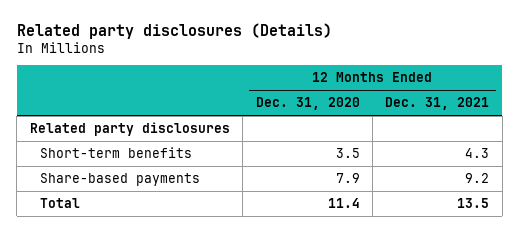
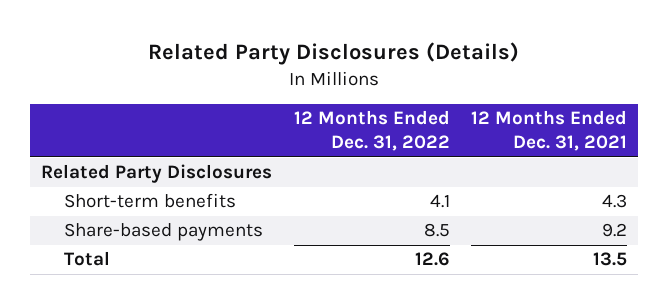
[16,23,332,40] Related party disclosures (Details) -> [148,42,520,66] Related Party Disclosures (Details)
[255,97,360,111] Dec. 31, 2020 -> none
none -> [293,110,450,152] 12 Months Ended Dec. 31, 2022
[29,121,230,136] Related party disclosures -> [40,164,272,184] Related Party Disclosures

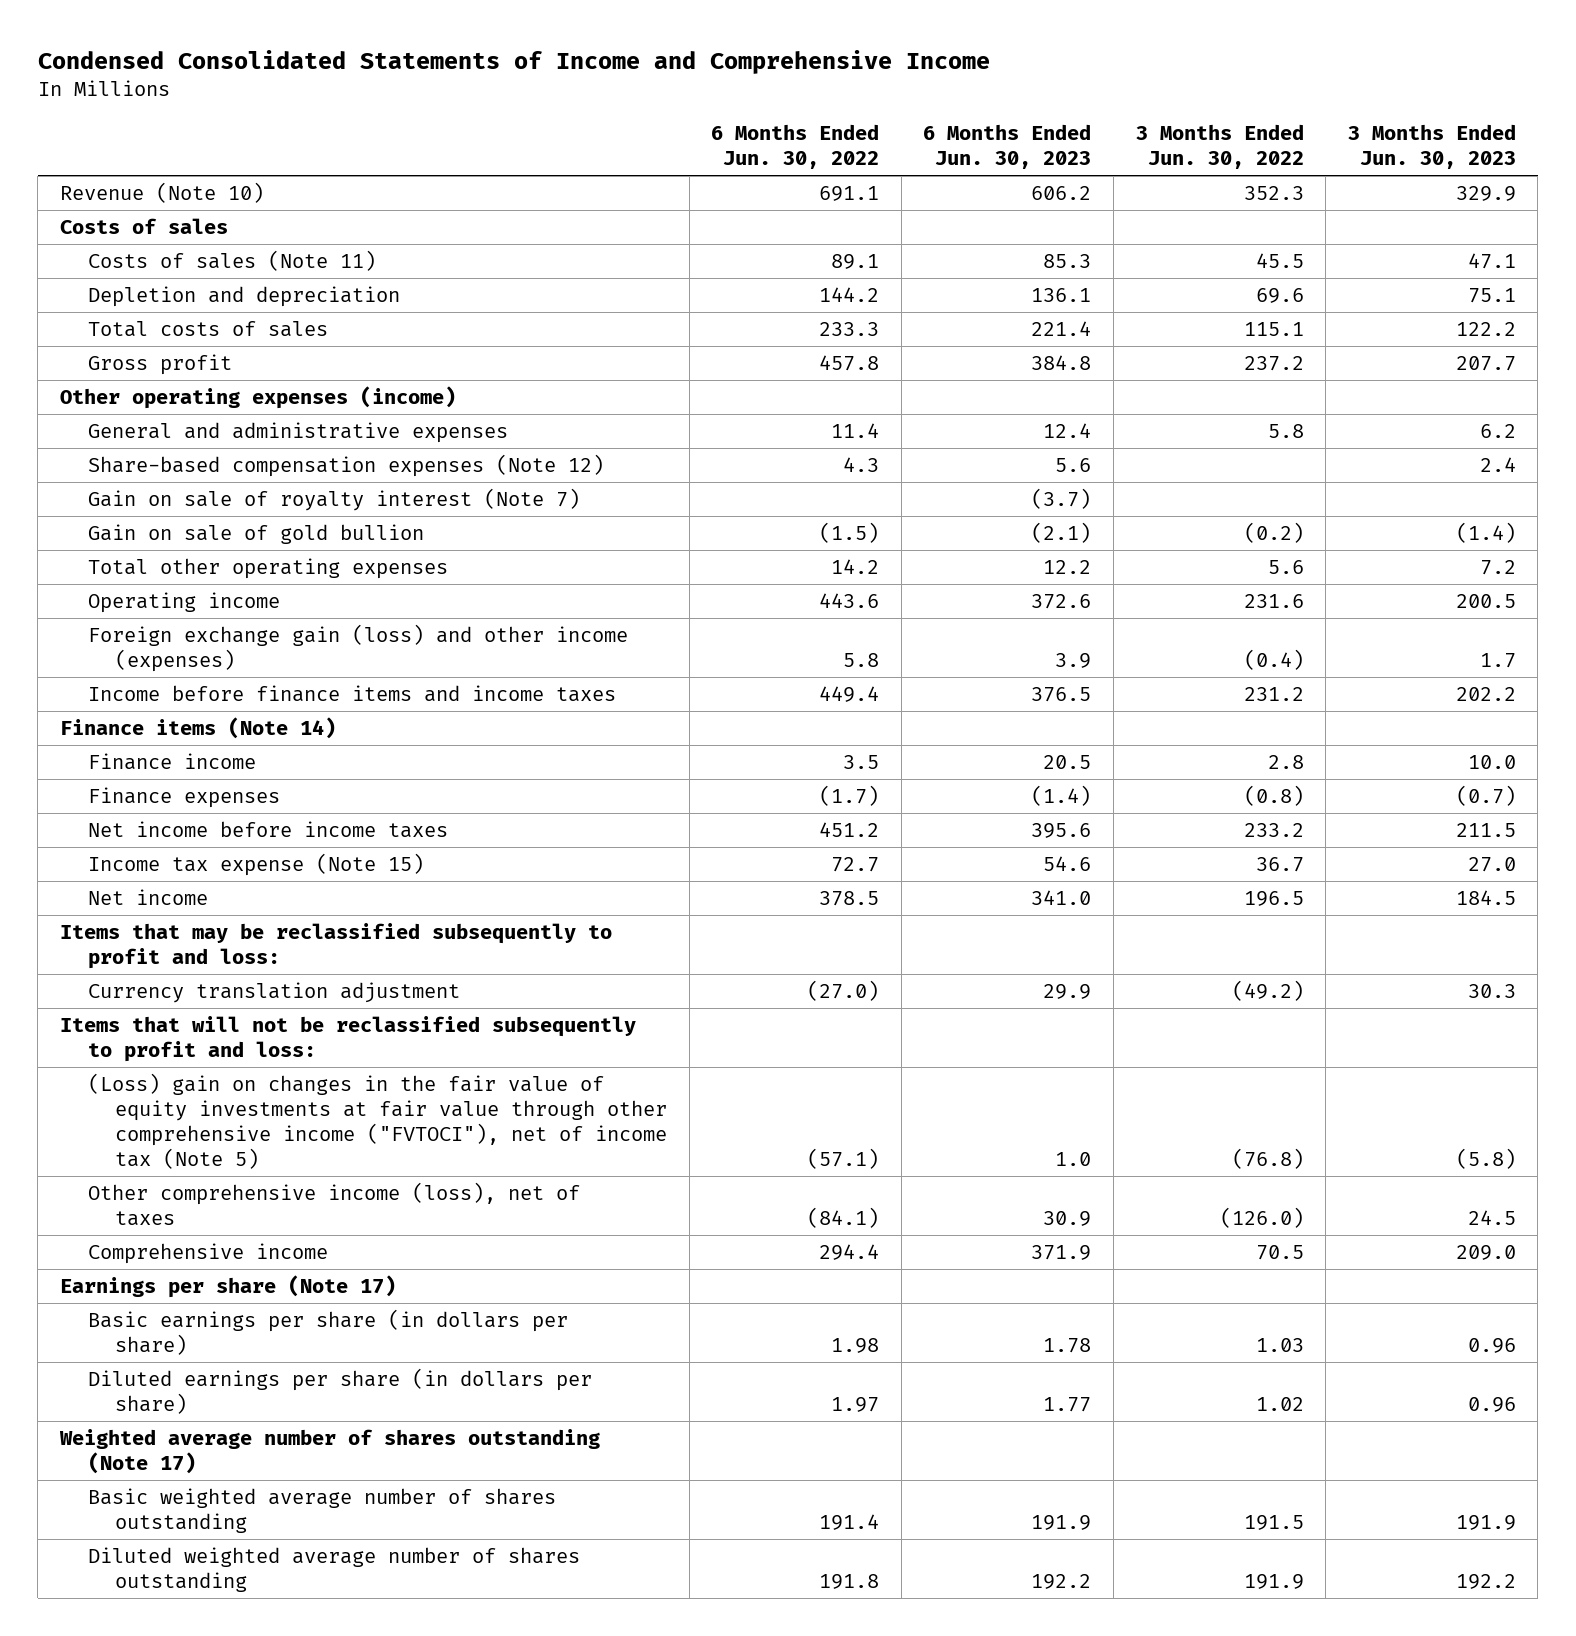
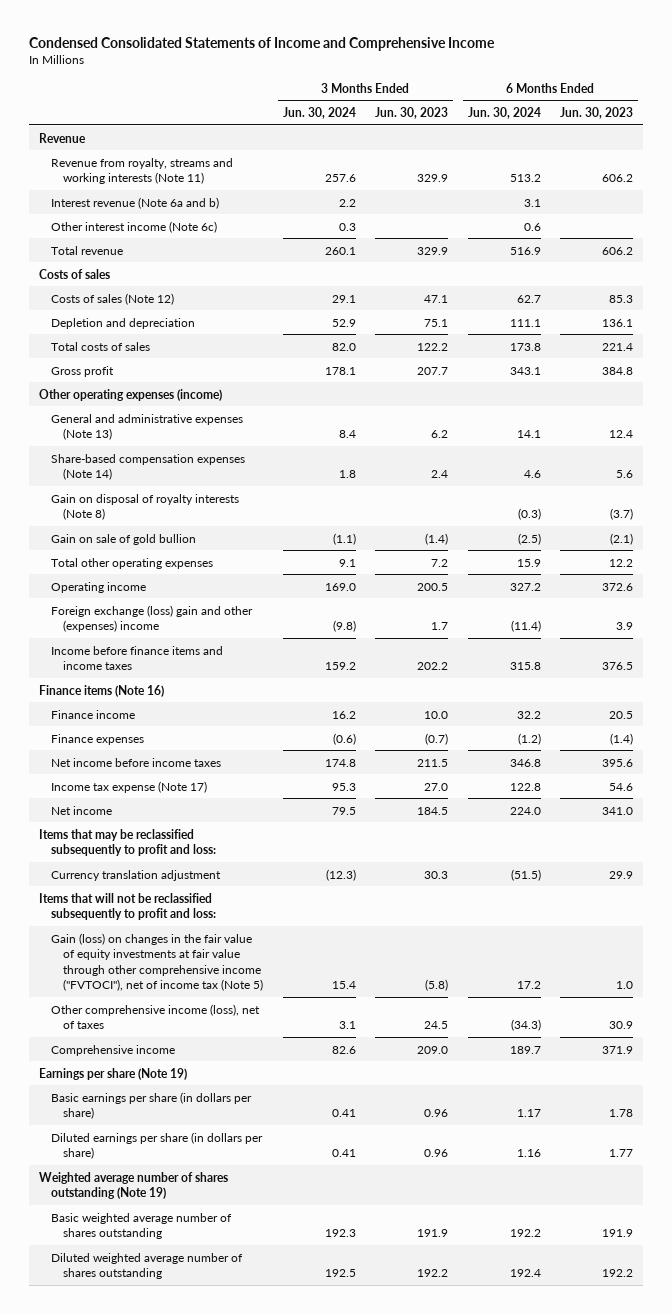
[711,124,880,170] 6 Months Ended Jun. 30, 2022 -> none
[1135,124,1304,170] 3 Months Ended Jun. 30, 2022 -> none
none -> [282,107,356,120] Jun. 30, 2024
none -> [467,107,541,120] Jun. 30, 2024
none -> [38,132,86,143] Revenue
none -> [50,157,233,185] Revenue from royalty, streams and working interests (Note 11)
none -> [50,196,219,209] Interest revenue (Note 6a and b)
none -> [50,220,217,233] Other interest income (Note 6c)
[60,182,265,204] Revenue (Note 10) -> [50,245,123,255] Total revenue
[87,250,376,272] Costs of sales (Note 11) -> [50,292,174,305] Costs of sales (Note 12)
[87,422,508,444] General and administrative expenses -> [50,413,243,441] General and administrative expenses (Note 13)
[87,454,604,478] Share-based compensation expenses (Note 12) -> [50,453,245,481] Share-based compensation expenses (Note 14)
[87,488,580,512] Gain on sale of royalty interest (Note 7) -> [50,493,239,521] Gain on disposal of royalty interests (Note 8)
[87,624,628,672] Foreign exchange gain (loss) and other income (expenses) -> [50,604,253,633] Foreign exchange (loss) gain and other (expenses) income
[60,717,337,740] Finance items (Note 14) -> [38,684,164,697] Finance items (Note 16)
[87,853,424,877] Income tax expense (Note 15) -> [50,780,207,793] Income tax expense (Note 17)
[87,1073,668,1169] (Loss) gain on changes in the fair value of equity investments at fair value through other comprehensive income ("FVTOCI"), net of income tax (Note 5) -> [50,932,264,992] Gain (loss) on changes in the fair value of equity investments at fair value through other comprehensive income ("FVTOCI"), net of income tax (Note 5)
[60,1275,397,1299] Earnings per share (Note 17) -> [38,1067,187,1080] Earnings per share (Note 19)
[59,1429,601,1474] Weighted average number of shares outstanding (Note 17) -> [38,1171,228,1200] Weighted average number of shares outstanding (Note 19)

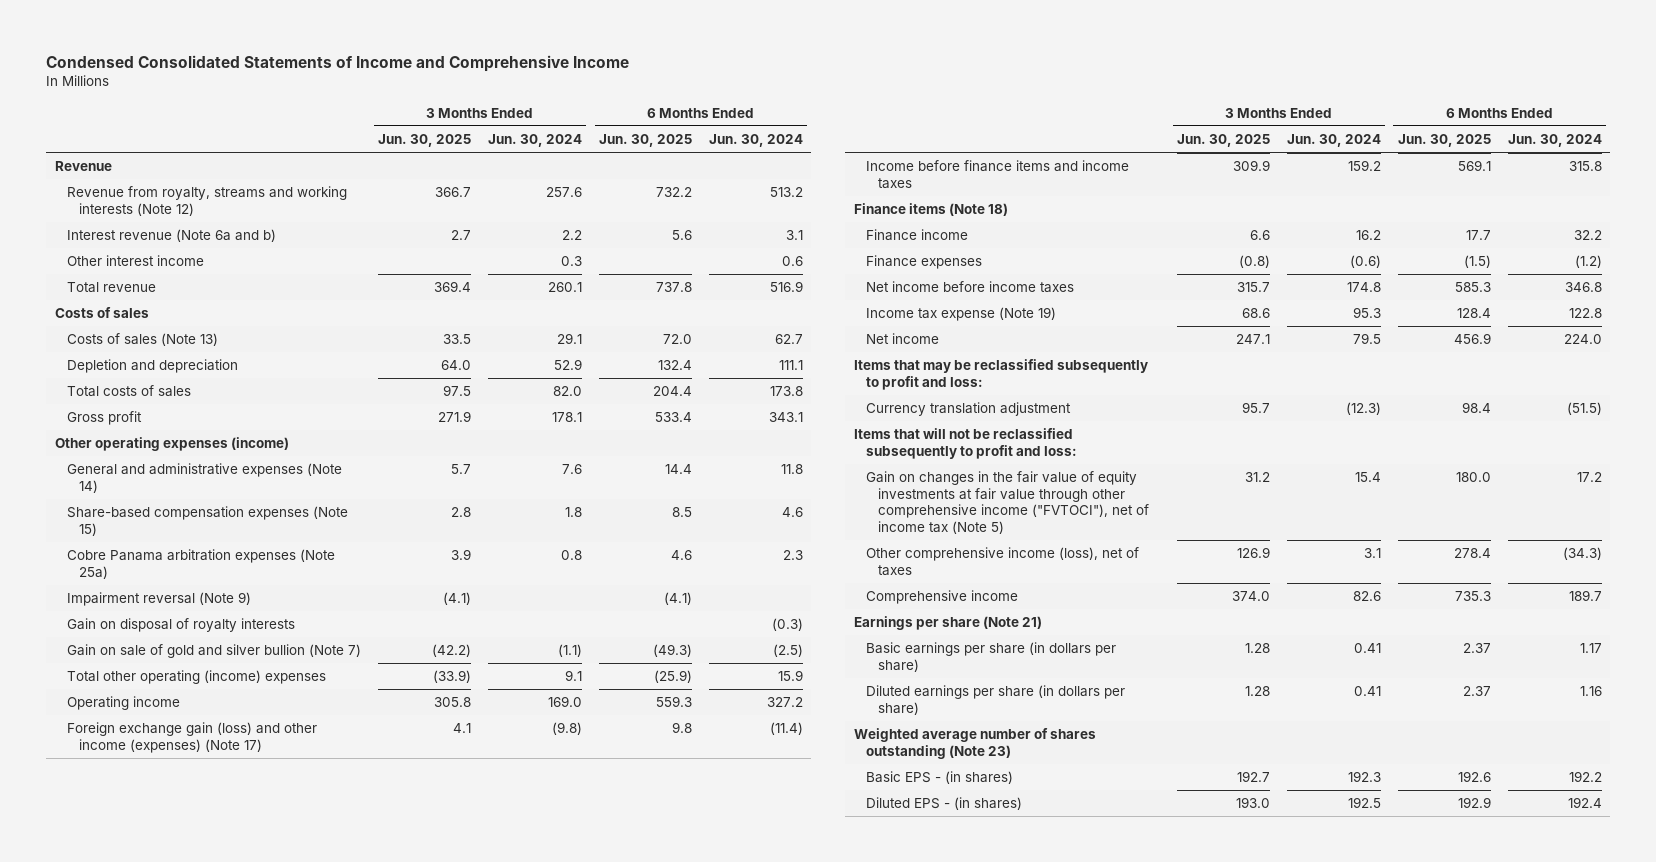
[375,107,449,120] Jun. 30, 2023 -> none
[560,107,634,120] Jun. 30, 2023 -> none
none -> [377,134,471,148] Jun. 30, 2025
none -> [598,134,692,148] Jun. 30, 2025
[50,157,233,185] Revenue from royalty, streams and working interests (Note 11) -> [67,186,348,216] Revenue from royalty, streams and working interests (Note 12)
[50,220,217,233] Other interest income (Note 6c) -> [67,255,205,267] Other interest income
[50,292,174,305] Costs of sales (Note 12) -> [67,333,219,347] Costs of sales (Note 13)
[50,413,243,441] General and administrative expenses (Note 13) -> [67,463,343,493] General and administrative expenses (Note 14)
[338,430,356,439] 8.4 -> [561,464,582,475] 7.6
[516,430,541,439] 14.1 -> [780,464,803,475] 11.8
[50,453,245,481] Share-based compensation expenses (Note 14) -> [67,506,349,536] Share-based compensation expenses (Note 15)
none -> [67,549,336,579] Cobre Panama arbitration expenses (Note 25a)
none -> [67,592,252,607] Impairment reversal (Note 9)
[50,493,239,521] Gain on disposal of royalty interests (Note 8) -> [67,618,296,633] Gain on disposal of royalty interests
[50,533,196,545] Gain on sale of gold bullion -> [67,644,362,659] Gain on sale of gold and silver bullion (Note 7)
[50,557,213,569] Total other operating expenses -> [67,670,327,685] Total other operating (income) expenses
[50,604,253,633] Foreign exchange (loss) gain and other (expenses) income -> [67,722,318,753] Foreign exchange gain (loss) and other income (expenses) (Note 17)
[38,684,164,697] Finance items (Note 16) -> [853,203,1008,217] Finance items (Note 18)
[50,780,207,793] Income tax expense (Note 17) -> [866,307,1057,322] Income tax expense (Note 19)
[50,932,264,992] Gain (loss) on changes in the fair value of equity investments at fair value through other comprehensive income ("FVTOCI"), net of income tax (Note 5) -> [866,471,1150,534] Gain on changes in the fair value of equity investments at fair value through other comprehensive income ("FVTOCI"), net of income tax (Note 5)
[38,1067,187,1080] Earnings per share (Note 19) -> [853,616,1042,631] Earnings per share (Note 21)
[38,1171,228,1200] Weighted average number of shares outstanding (Note 19) -> [853,728,1096,759] Weighted average number of shares outstanding (Note 23)
[50,1212,232,1240] Basic weighted average number of shares outstanding -> [866,771,1014,785] Basic EPS - (in shares)
[50,1252,243,1280] Diluted weighted average number of shares outstanding -> [866,797,1023,811] Diluted EPS - (in shares)

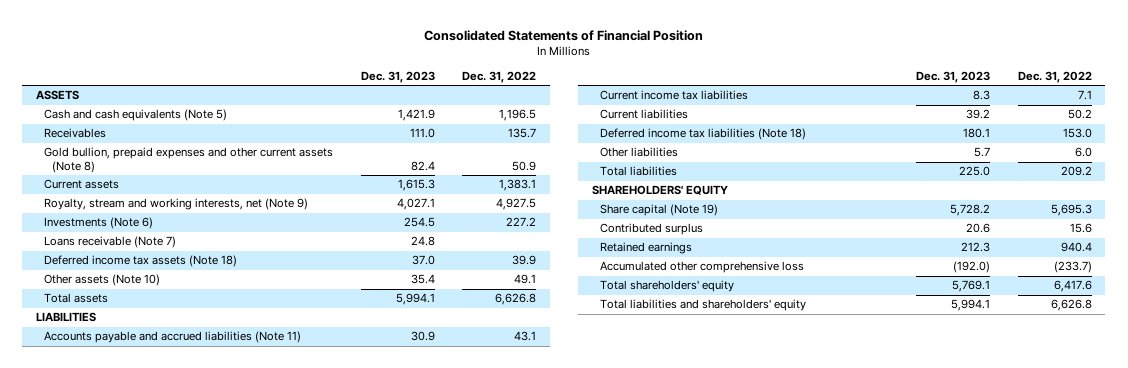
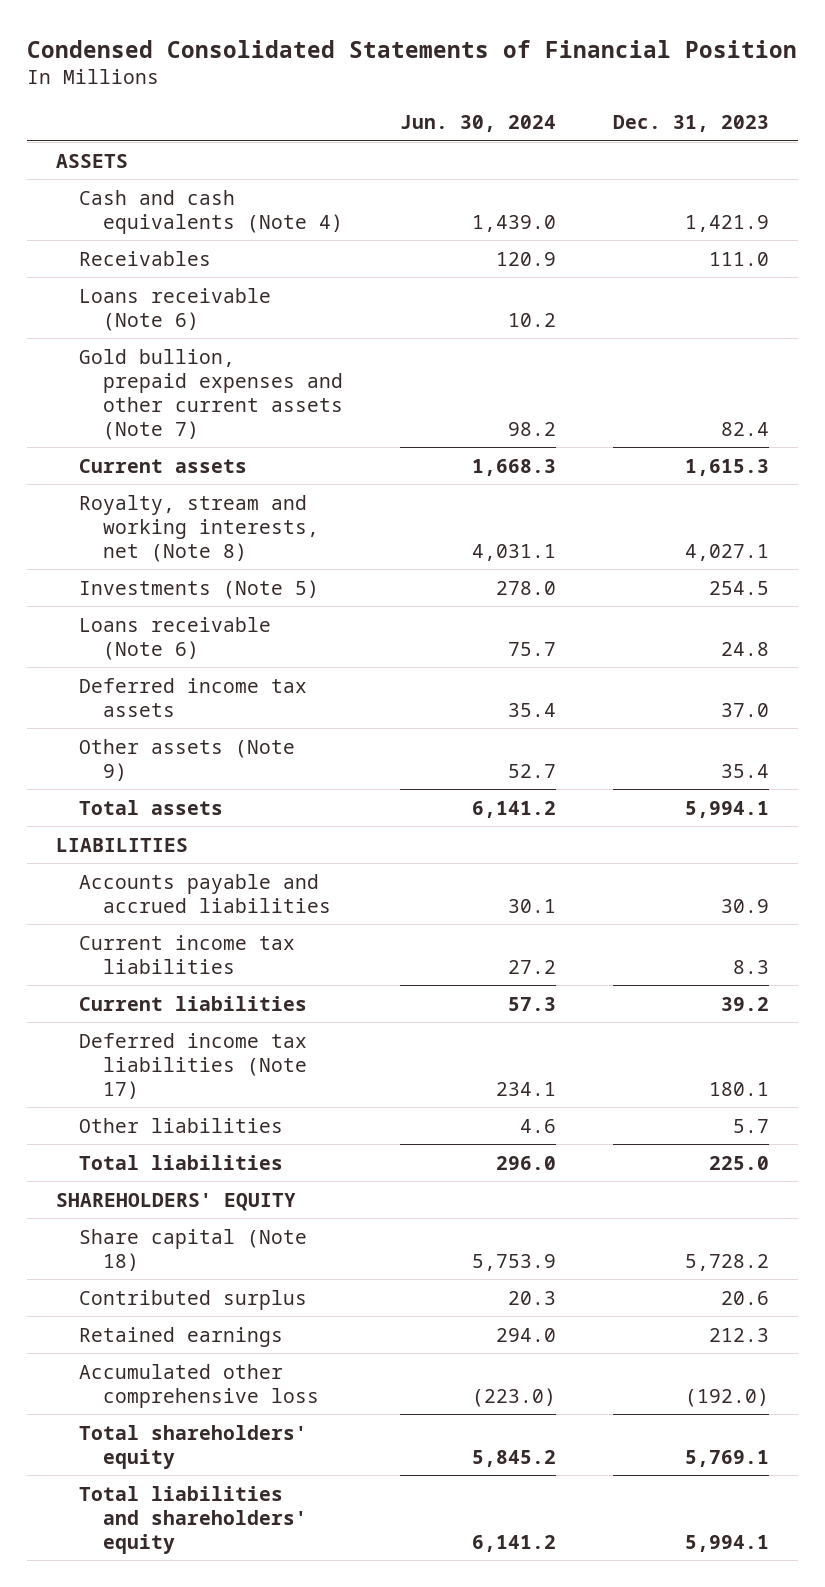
[423,29,703,41] Consolidated Statements of Financial Position -> [27,39,798,58] Condensed Consolidated Statements of Financial Position
[462,70,537,83] Dec. 31, 2022 -> none
none -> [399,115,556,133] Jun. 30, 2024
[44,109,228,122] Cash and cash equivalents (Note 5) -> [79,189,343,234] Cash and cash equivalents (Note 4)
none -> [79,287,272,331] Loans receivable (Note 6)
[44,147,334,173] Gold bullion, prepaid expenses and other current assets (Note 8) -> [79,348,343,440] Gold bullion, prepaid expenses and other current assets (Note 7)
[44,198,309,211] Royalty, stream and working interests, net (Note 9) -> [79,494,319,562] Royalty, stream and working interests, net (Note 8)
[44,217,154,230] Investments (Note 6) -> [79,579,320,599] Investments (Note 5)
[44,236,177,249] Loans receivable (Note 7) -> [79,616,272,660] Loans receivable (Note 6)
[44,255,238,268] Deferred income tax assets (Note 18) -> [79,677,308,717] Deferred income tax assets
[44,274,161,287] Other assets (Note 10) -> [79,738,296,781] Other assets (Note 9)
[44,331,302,344] Accounts payable and accrued liabilities (Note 11) -> [79,873,331,913] Accounts payable and accrued liabilities
[599,128,806,141] Deferred income tax liabilities (Note 18) -> [79,1032,308,1099] Deferred income tax liabilities (Note 17)
[599,204,718,217] Share capital (Note 19) -> [79,1228,308,1271] Share capital (Note 18)

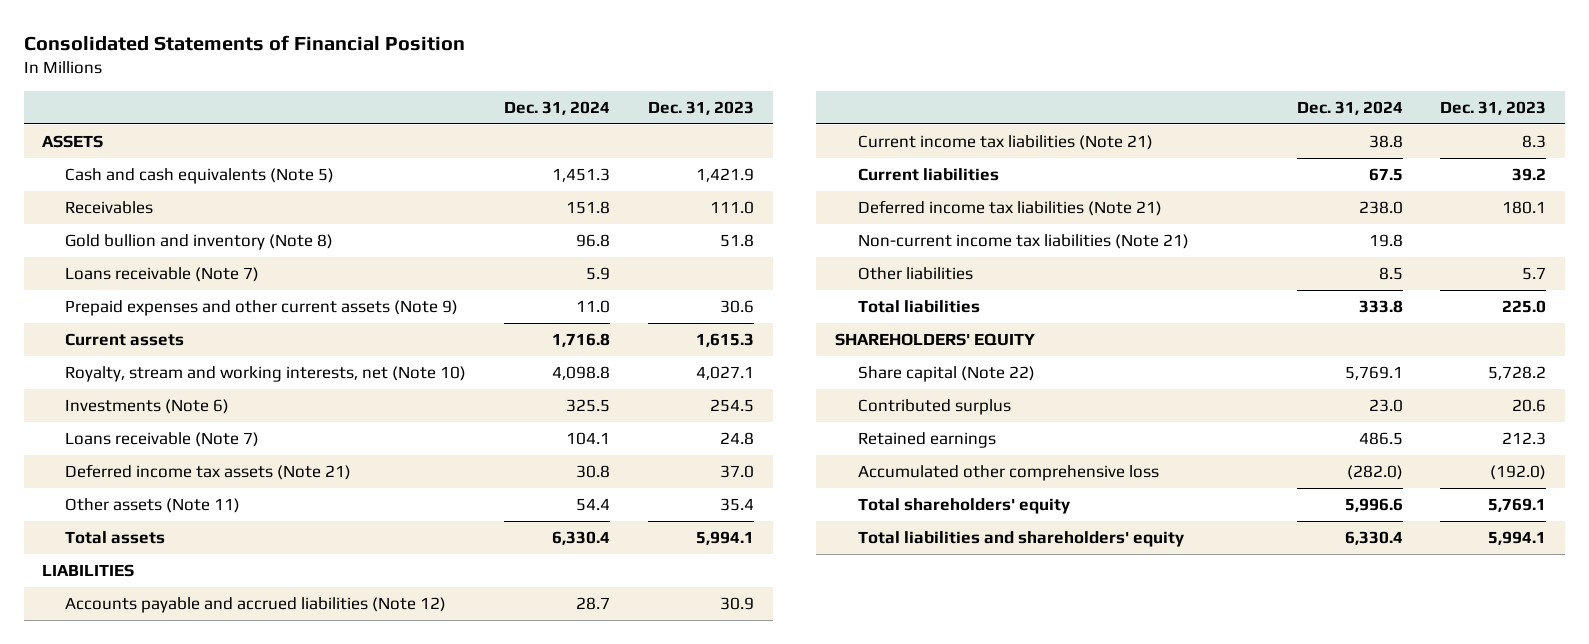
[27,39,798,58] Condensed Consolidated Statements of Financial Position -> [23,35,465,52] Consolidated Statements of Financial Position
[399,115,556,133] Jun. 30, 2024 -> none
none -> [504,100,611,115] Dec. 31, 2024
[79,189,343,234] Cash and cash equivalents (Note 4) -> [65,168,335,185] Cash and cash equivalents (Note 5)
none -> [65,234,334,251] Gold bullion and inventory (Note 8)
[79,287,272,331] Loans receivable (Note 6) -> [65,267,260,283] Loans receivable (Note 7)
[79,348,343,440] Gold bullion, prepaid expenses and other current assets (Note 7) -> [65,300,459,317] Prepaid expenses and other current assets (Note 9)
[721,421,770,436] 82.4 -> [720,300,755,314] 30.6
[79,494,319,562] Royalty, stream and working interests, net (Note 8) -> [65,366,467,383] Royalty, stream and working interests, net (Note 10)
[79,579,320,599] Investments (Note 5) -> [65,399,230,415] Investments (Note 6)
[79,616,272,660] Loans receivable (Note 6) -> [65,432,260,448] Loans receivable (Note 7)
[79,677,308,717] Deferred income tax assets -> [65,464,352,481] Deferred income tax assets (Note 21)
[79,738,296,781] Other assets (Note 9) -> [65,498,241,514] Other assets (Note 11)
[79,873,331,913] Accounts payable and accrued liabilities -> [65,597,447,614] Accounts payable and accrued liabilities (Note 12)
[79,934,296,974] Current income tax liabilities -> [857,135,1153,151] Current income tax liabilities (Note 21)
[79,1032,308,1099] Deferred income tax liabilities (Note 17) -> [857,200,1162,217] Deferred income tax liabilities (Note 21)
none -> [857,234,1189,250] Non-current income tax liabilities (Note 21)
[79,1228,308,1271] Share capital (Note 18) -> [857,366,1035,383] Share capital (Note 22)

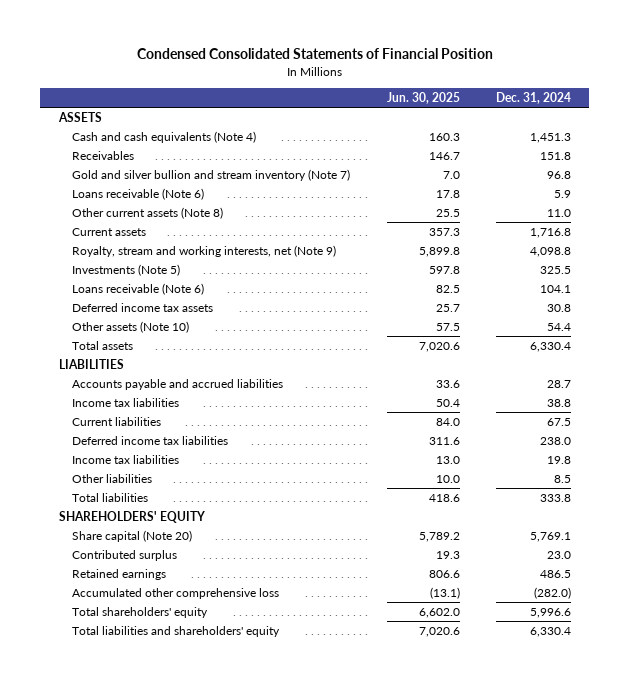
[23,35,465,52] Consolidated Statements of Financial Position -> [136,48,493,60] Condensed Consolidated Statements of Financial Position
[648,100,755,115] Dec. 31, 2023 -> none
none -> [386,92,460,105] Jun. 30, 2025
[65,168,335,185] Cash and cash equivalents (Note 5) -> [72,130,257,143] Cash and cash equivalents (Note 4)
[65,300,459,317] Prepaid expenses and other current assets (Note 9) -> none
[65,234,334,251] Gold bullion and inventory (Note 8) -> [72,168,351,181] Gold and silver bullion and stream inventory (Note 7)
[65,267,260,283] Loans receivable (Note 7) -> [72,187,205,200] Loans receivable (Note 6)
none -> [72,206,224,219] Other current assets (Note 8)
[65,366,467,383] Royalty, stream and working interests, net (Note 10) -> [72,244,337,257] Royalty, stream and working interests, net (Note 9)
[65,399,230,415] Investments (Note 6) -> [72,263,181,276] Investments (Note 5)
[65,432,260,448] Loans receivable (Note 7) -> [72,282,205,295] Loans receivable (Note 6)
[65,464,352,481] Deferred income tax assets (Note 21) -> [72,302,214,312] Deferred income tax assets
[65,498,241,514] Other assets (Note 11) -> [72,320,190,333] Other assets (Note 10)
[65,597,447,614] Accounts payable and accrued liabilities (Note 12) -> [72,378,284,390] Accounts payable and accrued liabilities
[857,135,1153,151] Current income tax liabilities (Note 21) -> [72,397,180,407] Income tax liabilities
[857,200,1162,217] Deferred income tax liabilities (Note 21) -> [72,435,229,445] Deferred income tax liabilities
[857,234,1189,250] Non-current income tax liabilities (Note 21) -> [72,454,180,464] Income tax liabilities
[857,366,1035,383] Share capital (Note 22) -> [72,529,193,542] Share capital (Note 20)

